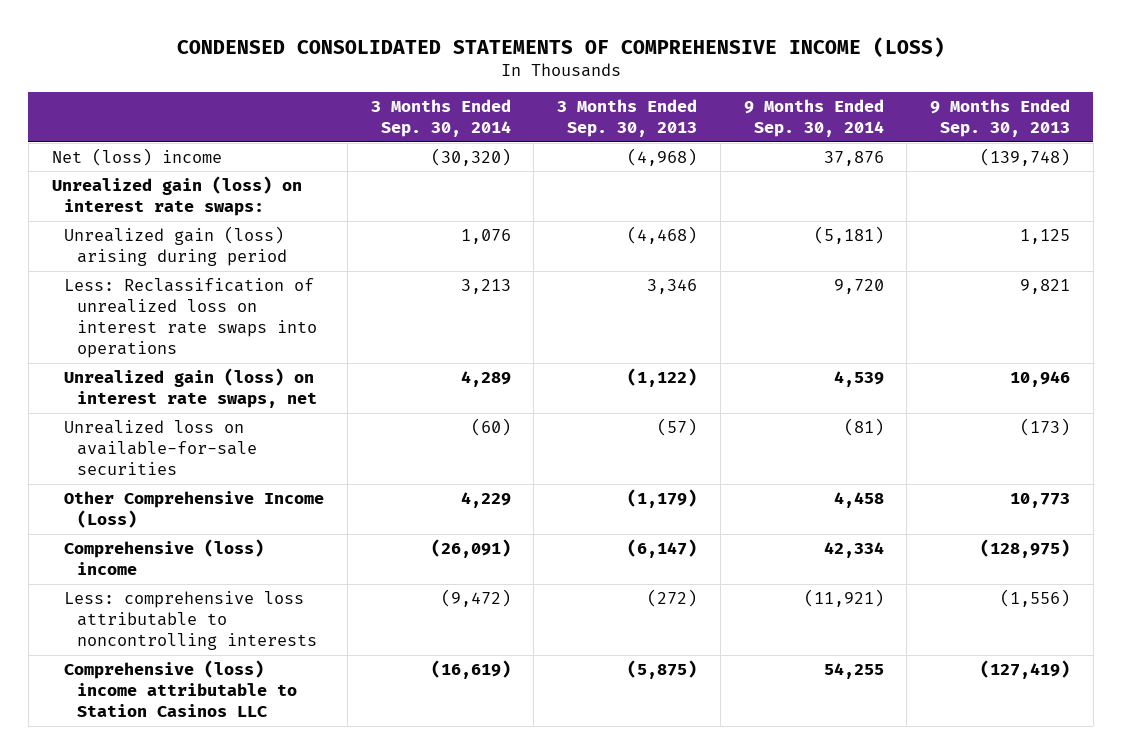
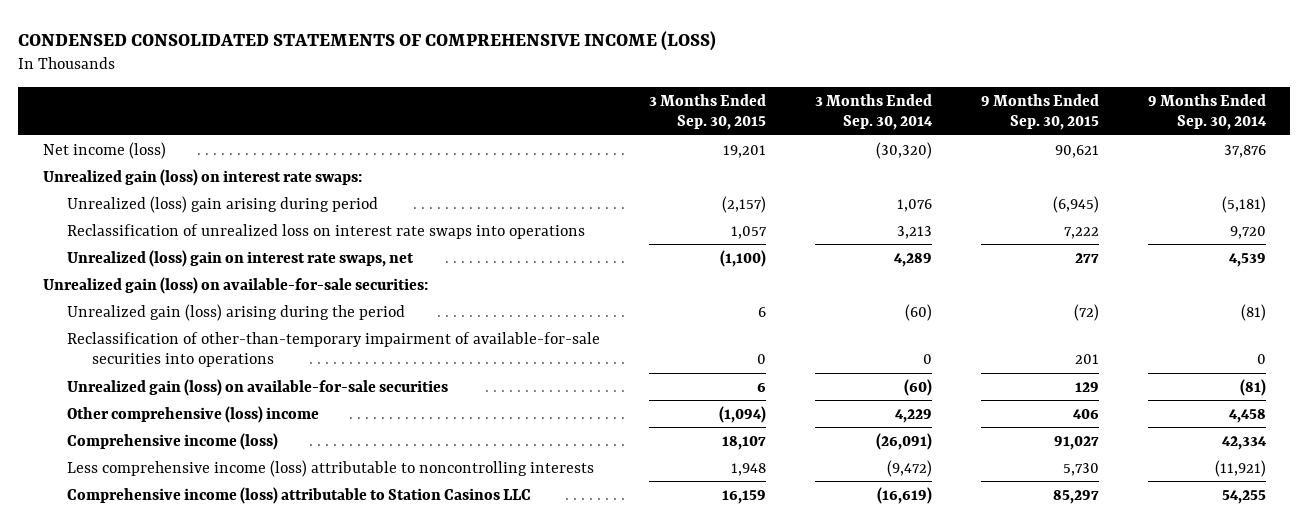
[557,99,698,138] 3 Months Ended Sep. 30, 2013 -> none
[930,99,1071,138] 9 Months Ended Sep. 30, 2013 -> none
none -> [649,93,767,131] 3 Months Ended Sep. 30, 2015
none -> [980,93,1099,131] 9 Months Ended Sep. 30, 2015
[51,147,222,166] Net (loss) income -> [42,141,166,159] Net income (loss)
[64,225,288,267] Unrealized gain (loss) arising during period -> [67,195,379,213] Unrealized (loss) gain arising during period
[64,277,318,359] Less: Reclassification of unrealized loss on interest rate swaps into operations -> [67,223,586,239] Reclassification of unrealized loss on interest rate swaps into operations
[64,367,318,409] Unrealized gain (loss) on interest rate swaps, net -> [67,249,415,267] Unrealized (loss) gain on interest rate swaps, net
none -> [42,276,428,294] Unrealized gain (loss) on available-for-sale securities:
none -> [67,303,406,321] Unrealized gain (loss) arising during the period
none -> [67,331,601,368] Reclassification of other-than-temporary impairment of available-for-sale securities into operations
[64,419,258,476] Unrealized loss on available-for-sale securities -> [67,378,449,396] Unrealized gain (loss) on available-for-sale securities
[64,490,325,529] Other Comprehensive Income (Loss) -> [67,405,320,423] Other comprehensive (loss) income
[64,538,265,576] Comprehensive (loss) income -> [67,432,279,450] Comprehensive income (loss)
[64,590,318,651] Less: comprehensive loss attributable to noncontrolling interests -> [67,459,595,477] Less comprehensive income (loss) attributable to noncontrolling interests
[64,659,298,718] Comprehensive (loss) income attributable to Station Casinos LLC -> [67,486,532,504] Comprehensive income (loss) attributable to Station Casinos LLC

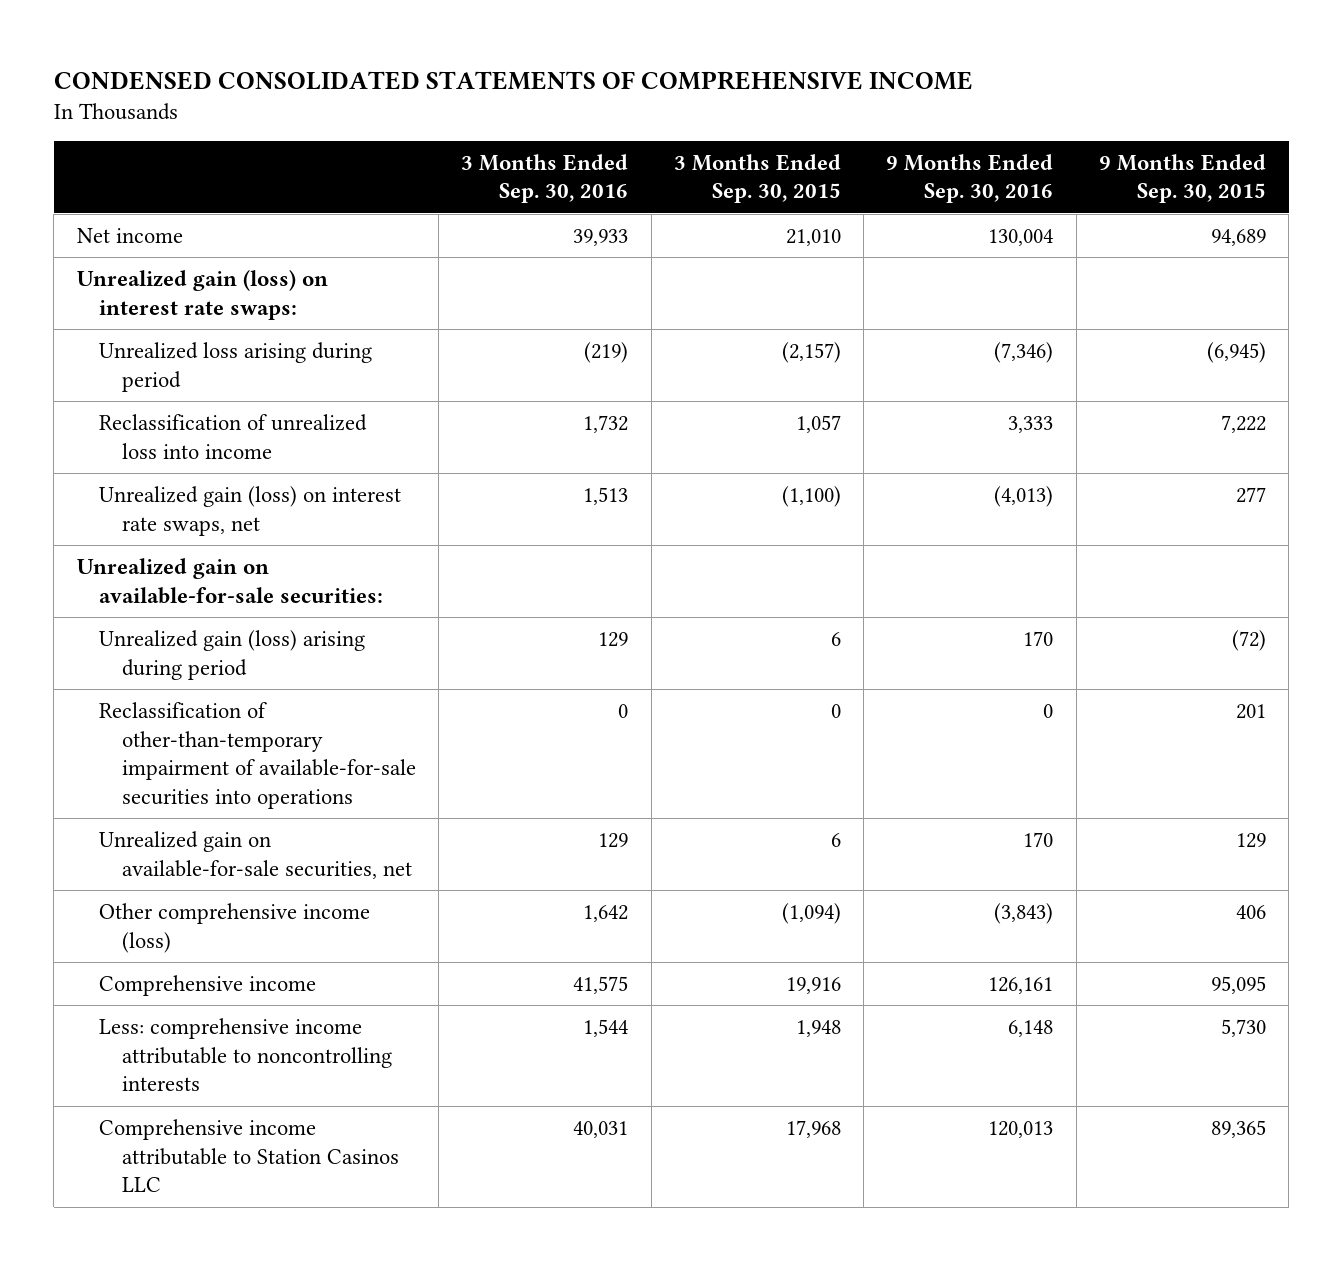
[18,30,717,51] CONDENSED CONSOLIDATED STATEMENTS OF COMPREHENSIVE INCOME (LOSS) -> [53,70,973,90] CONDENSED CONSOLIDATED STATEMENTS OF COMPREHENSIVE INCOME
[814,93,933,131] 3 Months Ended Sep. 30, 2014 -> none
[1147,93,1267,131] 9 Months Ended Sep. 30, 2014 -> none
none -> [461,153,629,204] 3 Months Ended Sep. 30, 2016
none -> [886,153,1054,204] 9 Months Ended Sep. 30, 2016
[42,141,166,159] Net income (loss) -> [76,227,183,243] Net income
[723,144,767,158] 19,201 -> [785,228,841,246] 21,010
[1054,144,1099,158] 90,621 -> [1210,228,1266,246] 94,689
[67,195,379,213] Unrealized (loss) gain arising during period -> [99,341,373,392] Unrealized loss arising during period
[67,223,586,239] Reclassification of unrealized loss on interest rate swaps into operations -> [99,413,368,459] Reclassification of unrealized loss into income
[67,249,415,267] Unrealized (loss) gain on interest rate swaps, net -> [99,485,402,536] Unrealized gain (loss) on interest rate swaps, net
[42,276,428,294] Unrealized gain (loss) on available-for-sale securities: -> [76,557,384,604] Unrealized gain on available-for-sale securities:
[67,303,406,321] Unrealized gain (loss) arising during the period -> [99,629,366,680] Unrealized gain (loss) arising during period
[67,378,449,396] Unrealized gain (loss) on available-for-sale securities -> [99,830,412,879] Unrealized gain on available-for-sale securities, net
[67,405,320,423] Other comprehensive (loss) income -> [99,902,371,953] Other comprehensive income (loss)
[67,432,279,450] Comprehensive income (loss) -> [99,974,317,996] Comprehensive income
[722,435,767,450] 18,107 -> [785,976,841,994] 19,916
[1053,435,1099,450] 91,027 -> [1210,975,1266,994] 95,095
[67,459,595,477] Less comprehensive income (loss) attributable to noncontrolling interests -> [99,1017,392,1092] Less: comprehensive income attributable to noncontrolling interests
[67,486,532,504] Comprehensive income (loss) attributable to Station Casinos LLC -> [99,1118,399,1193] Comprehensive income attributable to Station Casinos LLC
[722,489,767,504] 16,159 -> [785,1119,841,1138] 17,968
[1052,489,1099,504] 85,297 -> [1210,1119,1266,1138] 89,365

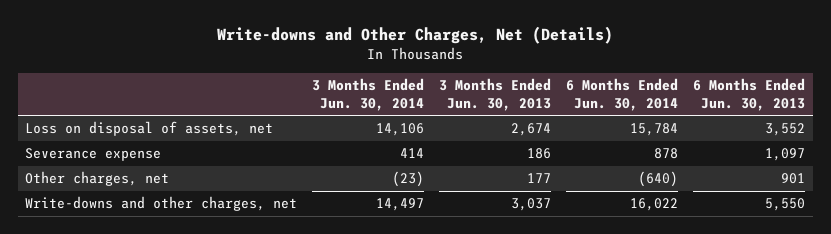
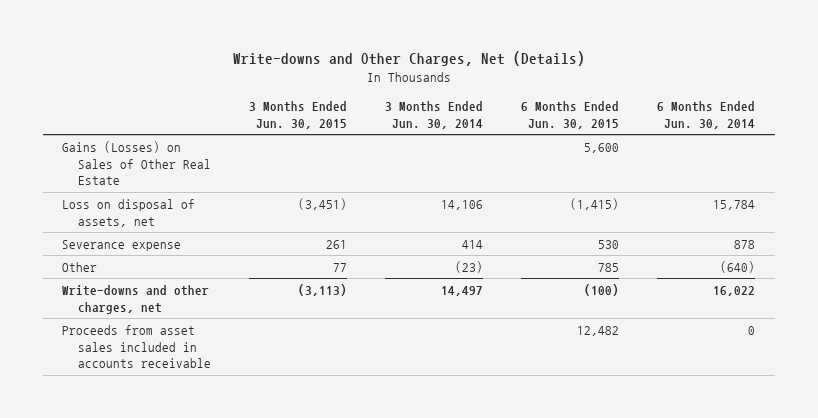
[439,78,552,111] 3 Months Ended Jun. 30, 2013 -> none
[693,78,806,111] 6 Months Ended Jun. 30, 2013 -> none
none -> [249,101,348,130] 3 Months Ended Jun. 30, 2015
none -> [521,101,620,130] 6 Months Ended Jun. 30, 2015
none -> [62,140,211,186] Gains (Losses) on Sales of Other Real Estate
[25,171,170,187] Other charges, net -> [62,261,98,272] Other
none -> [62,324,211,369] Proceeds from asset sales included in accounts receivable

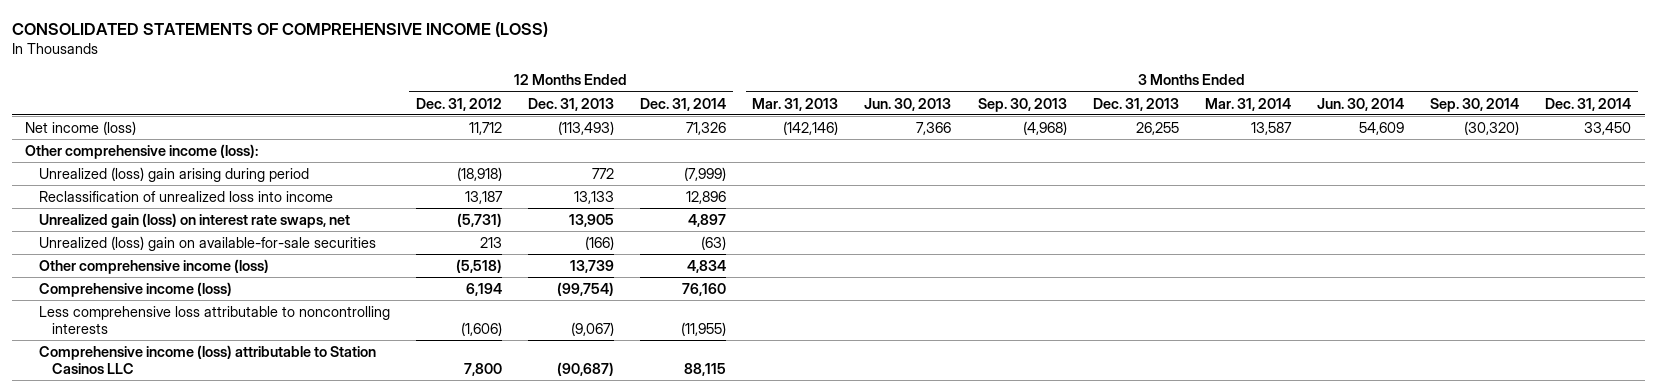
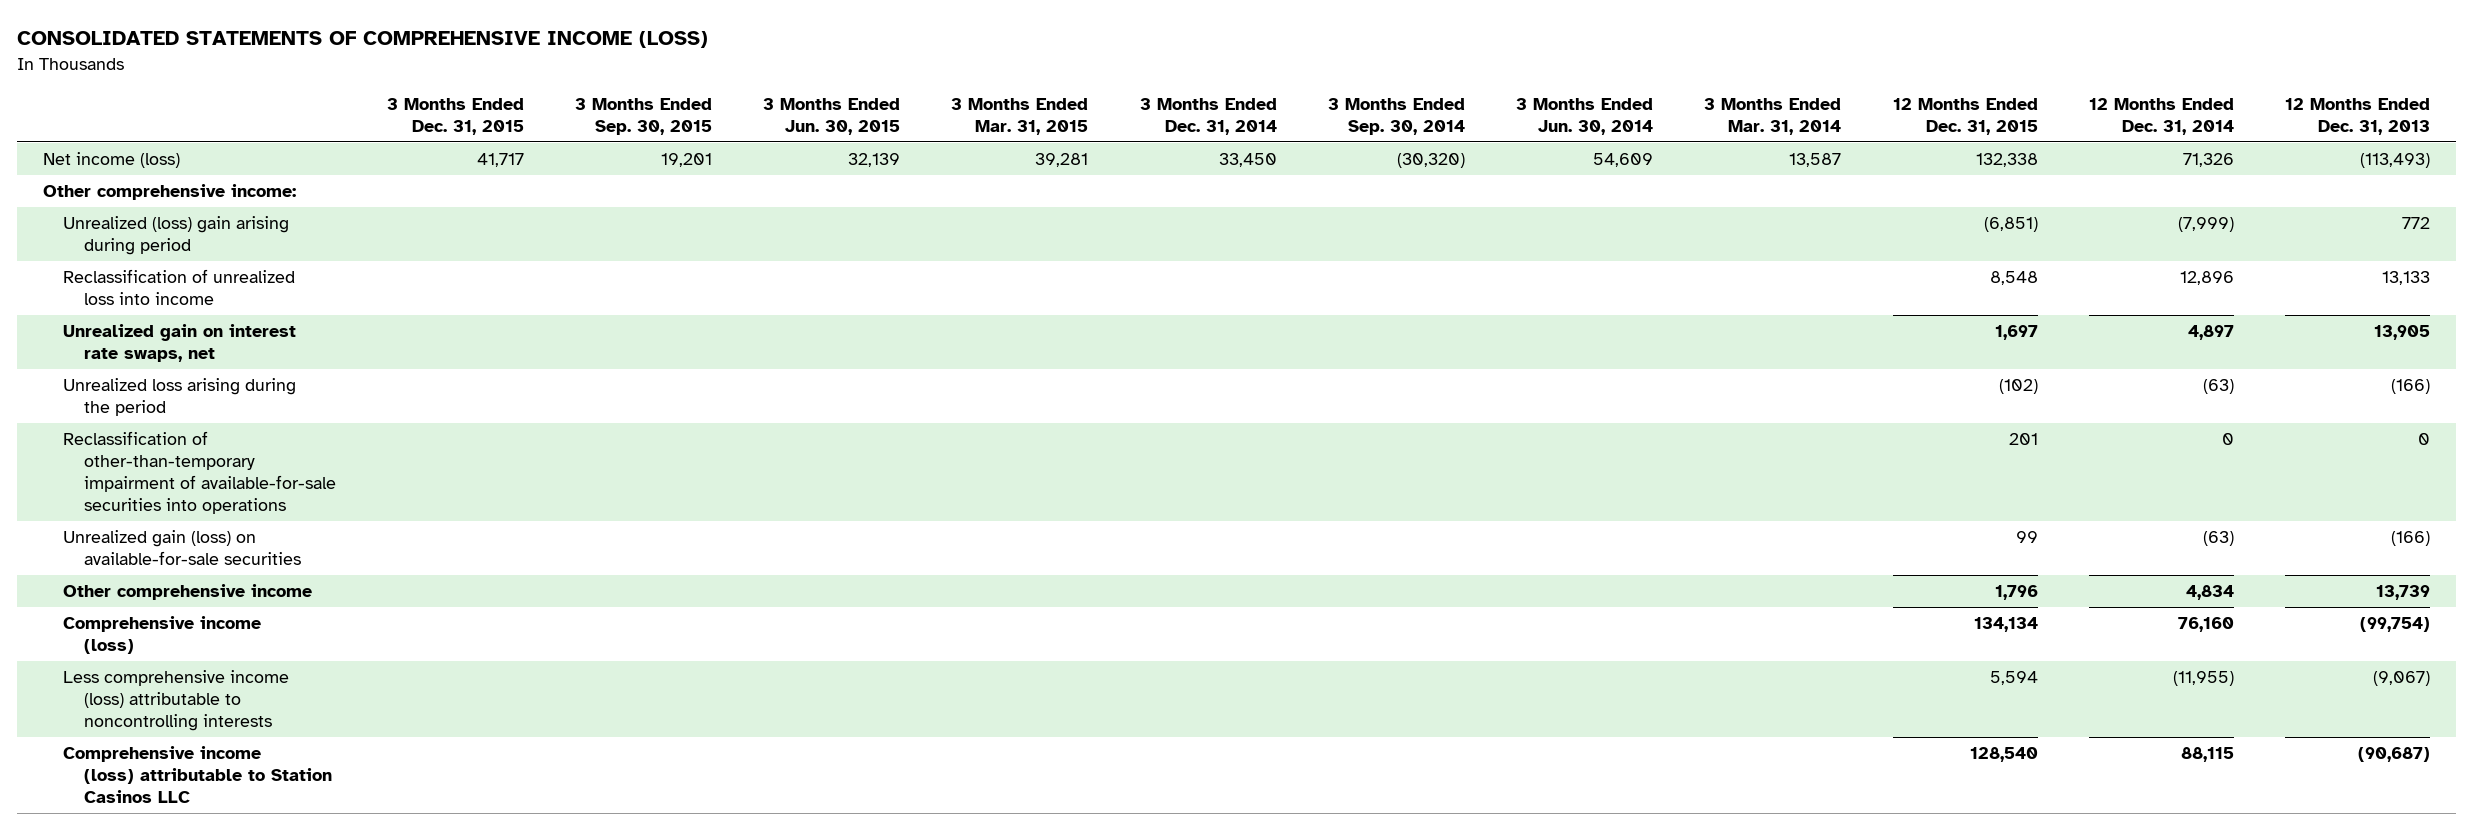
[415,97,502,111] Dec. 31, 2012 -> none
[752,97,839,111] Mar. 31, 2013 -> none
[864,97,952,111] Jun. 30, 2013 -> none
[977,97,1067,112] Sep. 30, 2013 -> none
[1092,97,1179,111] Dec. 31, 2013 -> none
none -> [386,98,524,136] 3 Months Ended Dec. 31, 2015
none -> [575,98,713,136] 3 Months Ended Sep. 30, 2015
none -> [763,98,901,136] 3 Months Ended Jun. 30, 2015
none -> [951,98,1089,136] 3 Months Ended Mar. 31, 2015
none -> [1892,98,2038,136] 12 Months Ended Dec. 31, 2015
[25,143,259,159] Other comprehensive income (loss): -> [42,183,296,200] Other comprehensive income:
[38,212,350,228] Unrealized gain (loss) on interest rate swaps, net -> [63,323,297,363] Unrealized gain on interest rate swaps, net
none -> [63,377,297,417] Unrealized loss arising during the period
none -> [63,430,336,515] Reclassification of other-than-temporary impairment of available-for-sale securities into operations
[38,235,376,251] Unrealized (loss) gain on available-for-sale securities -> [63,529,301,566] Unrealized gain (loss) on available-for-sale securities
[38,258,269,274] Other comprehensive income (loss) -> [63,583,313,600] Other comprehensive income
[38,305,390,334] Less comprehensive loss attributable to noncontrolling interests -> [63,669,290,732] Less comprehensive income (loss) attributable to noncontrolling interests

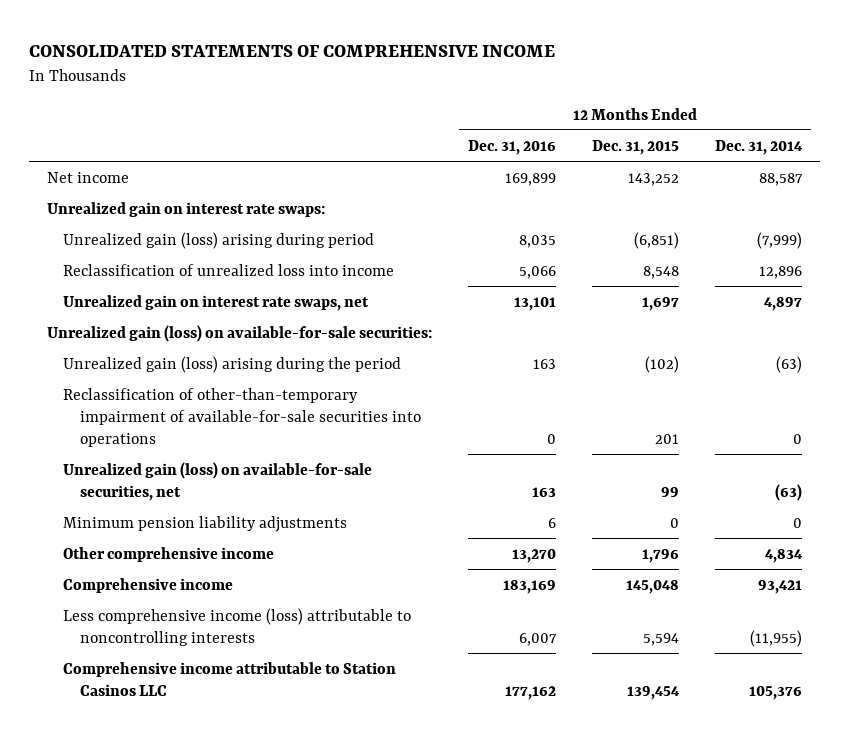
[17,31,709,49] CONSOLIDATED STATEMENTS OF COMPREHENSIVE INCOME (LOSS) -> [28,44,555,57] CONSOLIDATED STATEMENTS OF COMPREHENSIVE INCOME
[386,98,524,136] 3 Months Ended Dec. 31, 2015 -> none
[575,98,713,136] 3 Months Ended Sep. 30, 2015 -> none
[763,98,901,136] 3 Months Ended Jun. 30, 2015 -> none
[951,98,1089,136] 3 Months Ended Mar. 31, 2015 -> none
[1139,98,1277,136] 3 Months Ended Dec. 31, 2014 -> none
[1327,98,1465,136] 3 Months Ended Sep. 30, 2014 -> none
[1516,98,1654,136] 3 Months Ended Jun. 30, 2014 -> none
[1704,98,1842,136] 3 Months Ended Mar. 31, 2014 -> none
[2285,98,2431,136] 12 Months Ended Dec. 31, 2013 -> none
none -> [467,139,556,155] Dec. 31, 2016
[42,183,296,200] Other comprehensive income: -> none
[42,151,180,168] Net income (loss) -> [46,171,129,183] Net income
[1975,152,2038,167] 132,338 -> [628,172,680,186] 143,252
[2182,152,2234,167] 71,326 -> [759,172,804,186] 88,587
none -> [46,201,325,217] Unrealized gain on interest rate swaps:
[63,215,290,256] Unrealized (loss) gain arising during period -> [63,231,375,249] Unrealized gain (loss) arising during period
none -> [46,324,432,342] Unrealized gain (loss) on available-for-sale securities:
[63,377,297,417] Unrealized loss arising during the period -> [63,355,402,373] Unrealized gain (loss) arising during the period
[63,529,301,566] Unrealized gain (loss) on available-for-sale securities -> [63,461,373,501] Unrealized gain (loss) on available-for-sale securities, net
none -> [63,515,348,532] Minimum pension liability adjustments
[63,615,262,655] Comprehensive income (loss) -> [63,577,234,593] Comprehensive income
[1973,616,2038,632] 134,134 -> [626,579,680,594] 145,048
[2177,616,2234,632] 76,160 -> [758,579,803,594] 93,421
[63,745,332,804] Comprehensive income (loss) attributable to Station Casinos LLC -> [63,661,397,696] Comprehensive income attributable to Station Casinos LLC
[1969,746,2038,762] 128,540 -> [627,685,681,700] 139,454
[2180,746,2234,762] 88,115 -> [749,685,803,700] 105,376

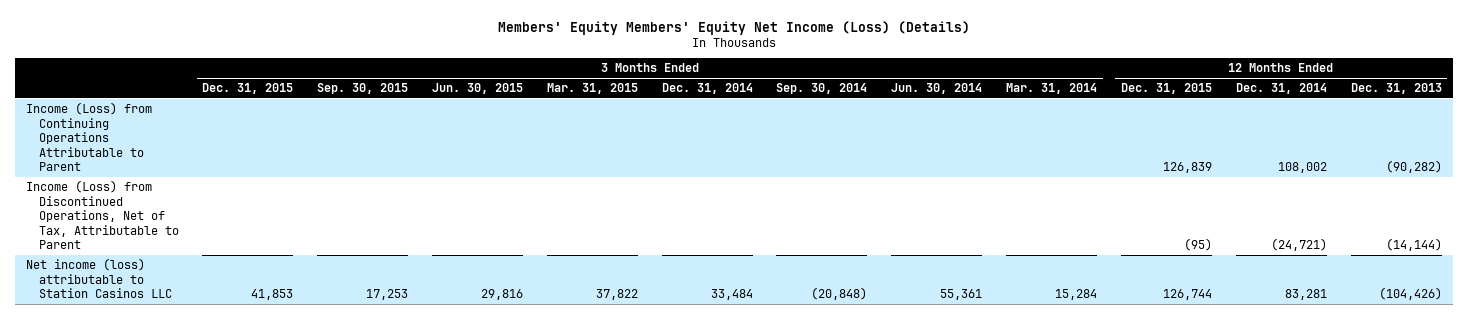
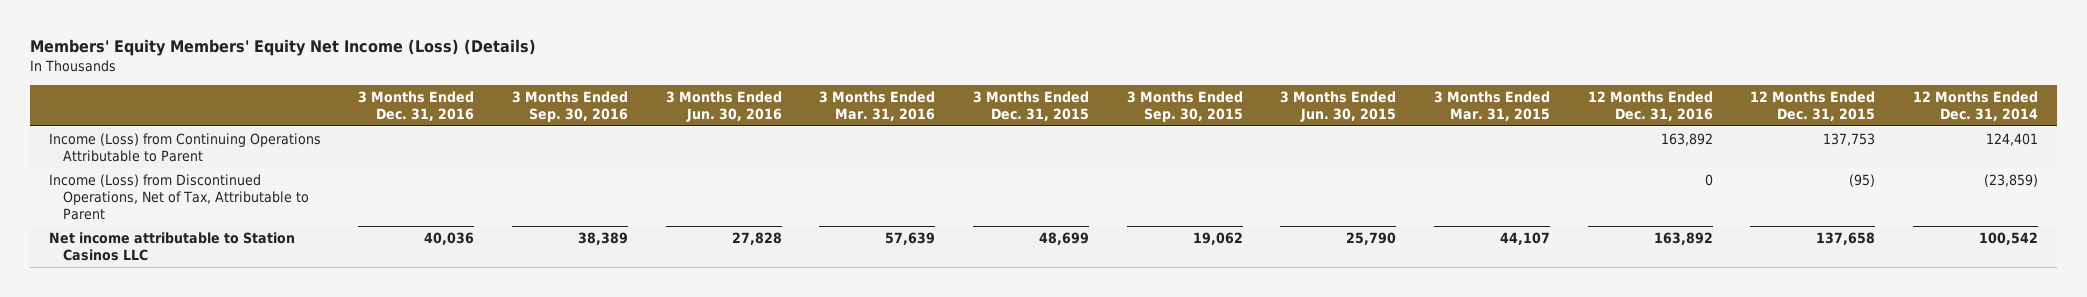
[661,83,753,95] Dec. 31, 2014 -> none
[776,83,868,95] Sep. 30, 2014 -> none
[891,83,983,95] Jun. 30, 2014 -> none
[1006,83,1098,95] Mar. 31, 2014 -> none
[1350,83,1442,95] Dec. 31, 2013 -> none
none -> [358,91,475,122] 3 Months Ended Dec. 31, 2016
none -> [512,91,629,123] 3 Months Ended Sep. 30, 2016
none -> [665,91,782,123] 3 Months Ended Jun. 30, 2016
none -> [819,91,936,122] 3 Months Ended Mar. 31, 2016
none -> [1587,91,1713,122] 12 Months Ended Dec. 31, 2016
[1162,162,1212,174] 126,839 -> [1823,133,1876,147] 137,753
[1277,162,1327,174] 108,002 -> [1986,133,2039,147] 124,401
[1270,238,1327,252] (24,721) -> [1984,174,2039,188] (23,859)
[26,257,172,299] Net income (loss) attributable to Station Casinos LLC -> [48,232,295,262] Net income attributable to Station Casinos LLC
[251,289,294,301] 41,853 -> [1039,232,1090,246] 48,699
[366,289,409,301] 17,253 -> [1192,232,1243,246] 19,062
[481,289,524,301] 29,816 -> [1346,232,1397,246] 25,790
[595,289,638,301] 37,822 -> [1500,232,1551,246] 44,107
[1162,289,1212,301] 126,744 -> [1816,232,1876,246] 137,658
[1284,289,1327,301] 83,281 -> [1979,232,2039,246] 100,542

